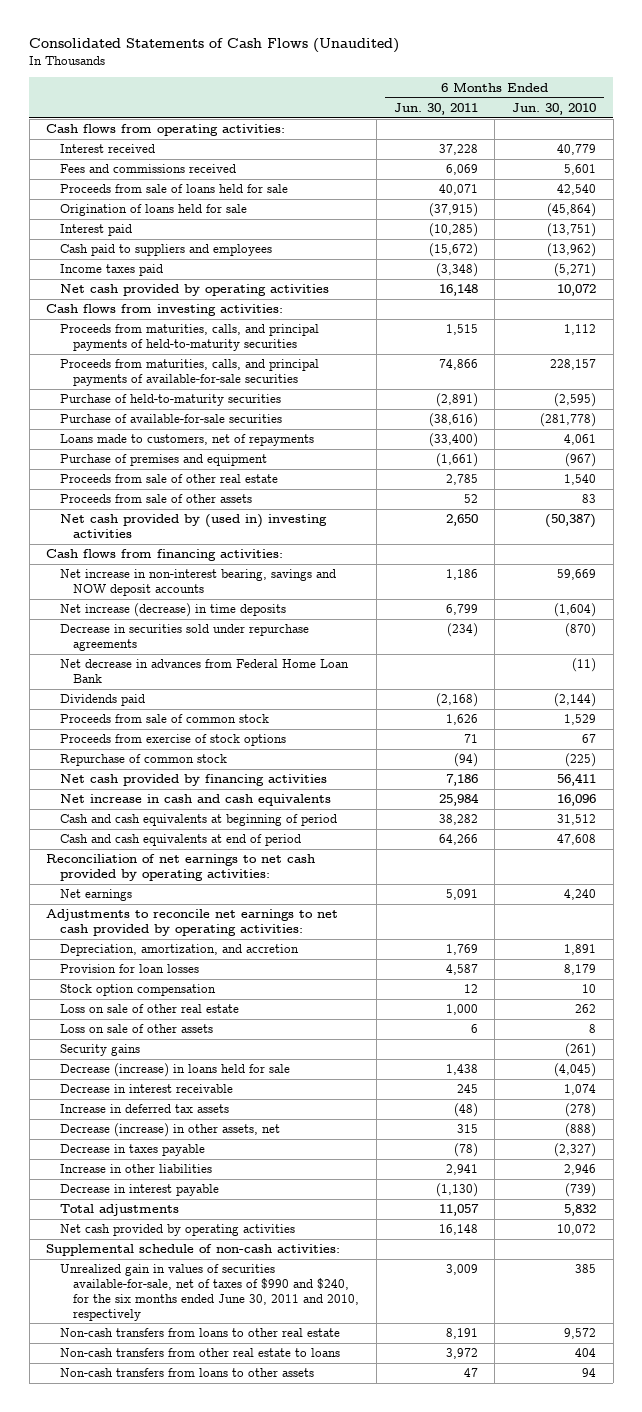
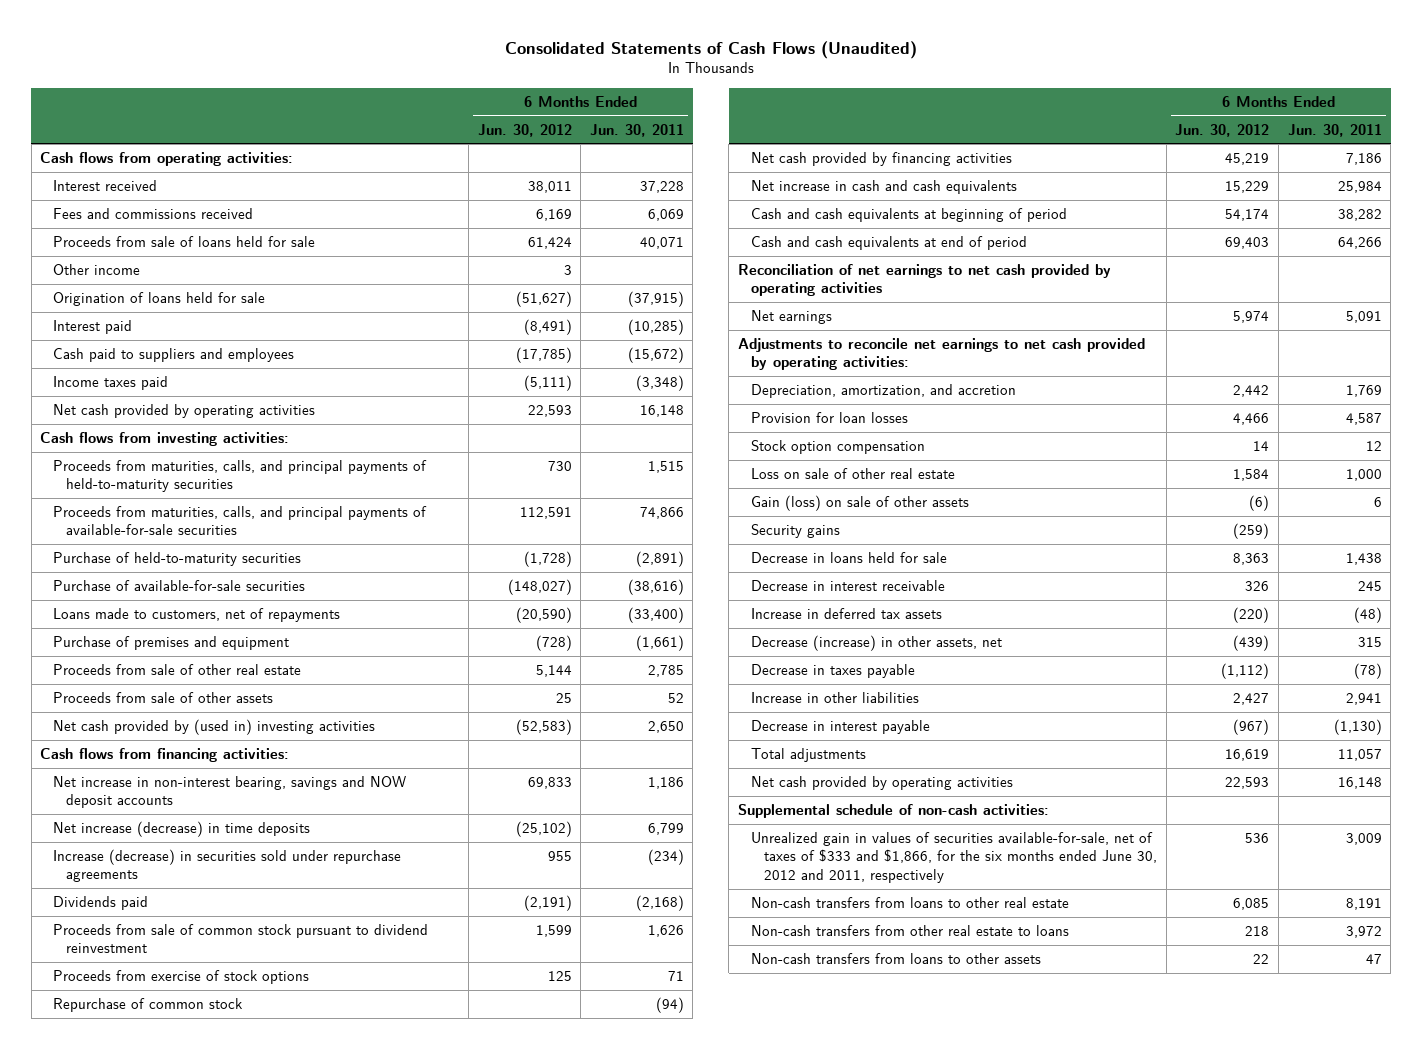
[511,102,596,115] Jun. 30, 2010 -> none
none -> [477,123,572,137] Jun. 30, 2012
none -> [53,264,141,276] Other income
[59,659,349,684] Net decrease in advances from Federal Home Loan Bank -> none
[59,624,309,652] Decrease in securities sold under repurchase agreements -> [53,849,402,883] Increase (decrease) in securities sold under repurchase agreements
[59,714,269,724] Proceeds from sale of common stock -> [53,924,429,954] Proceeds from sale of common stock pursuant to dividend reinvestment
[46,854,316,882] Reconciliation of net earnings to net cash provided by operating activities: -> [738,264,1112,297] Reconciliation of net earnings to net cash provided by operating activities
[59,1024,213,1034] Loss on sale of other assets -> [751,495,970,512] Gain (loss) on sale of other assets
[59,1063,290,1078] Decrease (increase) in loans held for sale -> [751,552,948,564] Decrease in loans held for sale
[59,1264,360,1321] Unrealized gain in values of securities available-for-sale, net of taxes of $990 and $240, for the six months ended June 30, 2011 and 2010, respectively -> [751,832,1158,883] Unrealized gain in values of securities available-for-sale, net of taxes of $333 and $1,866, for the six months ended June 30, 2012 and 2011, respectively

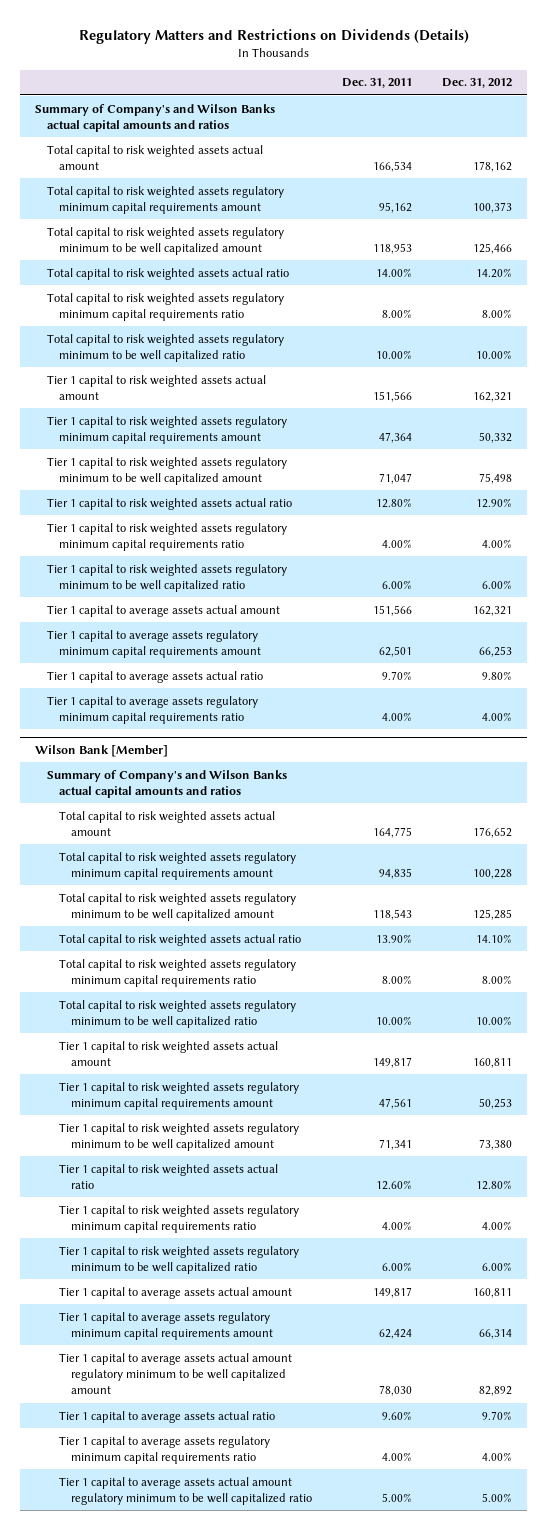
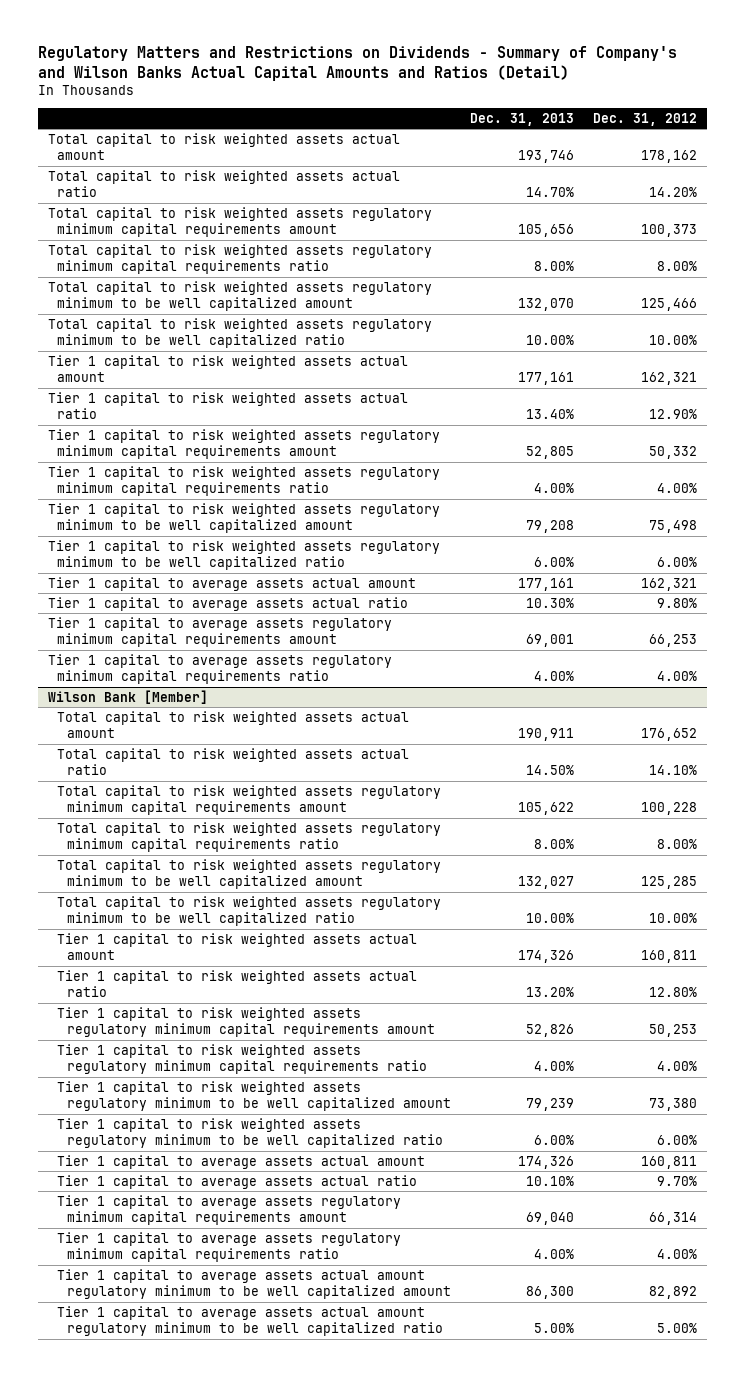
[78,28,469,44] Regulatory Matters and Restrictions on Dividends (Details) -> [38,45,678,81] Regulatory Matters and Restrictions on Dividends - Summary of Company's and Wilson Banks Actual Capital Amounts and Ratios (Detail)
[342,78,413,89] Dec. 31, 2011 -> none
none -> [470,112,575,126] Dec. 31, 2013
[35,103,276,132] Summary of Company's and Wilson Banks actual capital amounts and ratios -> none
[47,185,285,214] Total capital to risk weighted assets regulatory minimum capital requirements amount -> [47,206,432,238] Total capital to risk weighted assets regulatory minimum capital requirements amount
[47,226,285,255] Total capital to risk weighted assets regulatory minimum to be well capitalized amount -> [47,280,432,312] Total capital to risk weighted assets regulatory minimum to be well capitalized amount
[47,415,288,444] Tier 1 capital to risk weighted assets regulatory minimum capital requirements amount -> [47,428,440,460] Tier 1 capital to risk weighted assets regulatory minimum capital requirements amount
[47,456,288,485] Tier 1 capital to risk weighted assets regulatory minimum to be well capitalized amount -> [47,502,440,534] Tier 1 capital to risk weighted assets regulatory minimum to be well capitalized amount
[47,629,262,658] Tier 1 capital to average assets regulatory minimum capital requirements amount -> [47,616,392,648] Tier 1 capital to average assets regulatory minimum capital requirements amount
[47,769,288,798] Summary of Company's and Wilson Banks actual capital amounts and ratios -> none
[59,851,297,880] Total capital to risk weighted assets regulatory minimum capital requirements amount -> [57,784,442,816] Total capital to risk weighted assets regulatory minimum capital requirements amount
[59,892,297,921] Total capital to risk weighted assets regulatory minimum to be well capitalized amount -> [57,858,442,890] Total capital to risk weighted assets regulatory minimum to be well capitalized amount
[59,1081,300,1110] Tier 1 capital to risk weighted assets regulatory minimum capital requirements amount -> [57,1006,436,1038] Tier 1 capital to risk weighted assets regulatory minimum capital requirements amount
[59,1122,300,1151] Tier 1 capital to risk weighted assets regulatory minimum to be well capitalized amount -> [57,1080,452,1112] Tier 1 capital to risk weighted assets regulatory minimum to be well capitalized amount
[59,1311,274,1340] Tier 1 capital to average assets regulatory minimum capital requirements amount -> [57,1194,402,1226] Tier 1 capital to average assets regulatory minimum capital requirements amount
[59,1352,293,1394] Tier 1 capital to average assets actual amount regulatory minimum to be well capitalized amount -> [57,1268,452,1300] Tier 1 capital to average assets actual amount regulatory minimum to be well capitalized amount

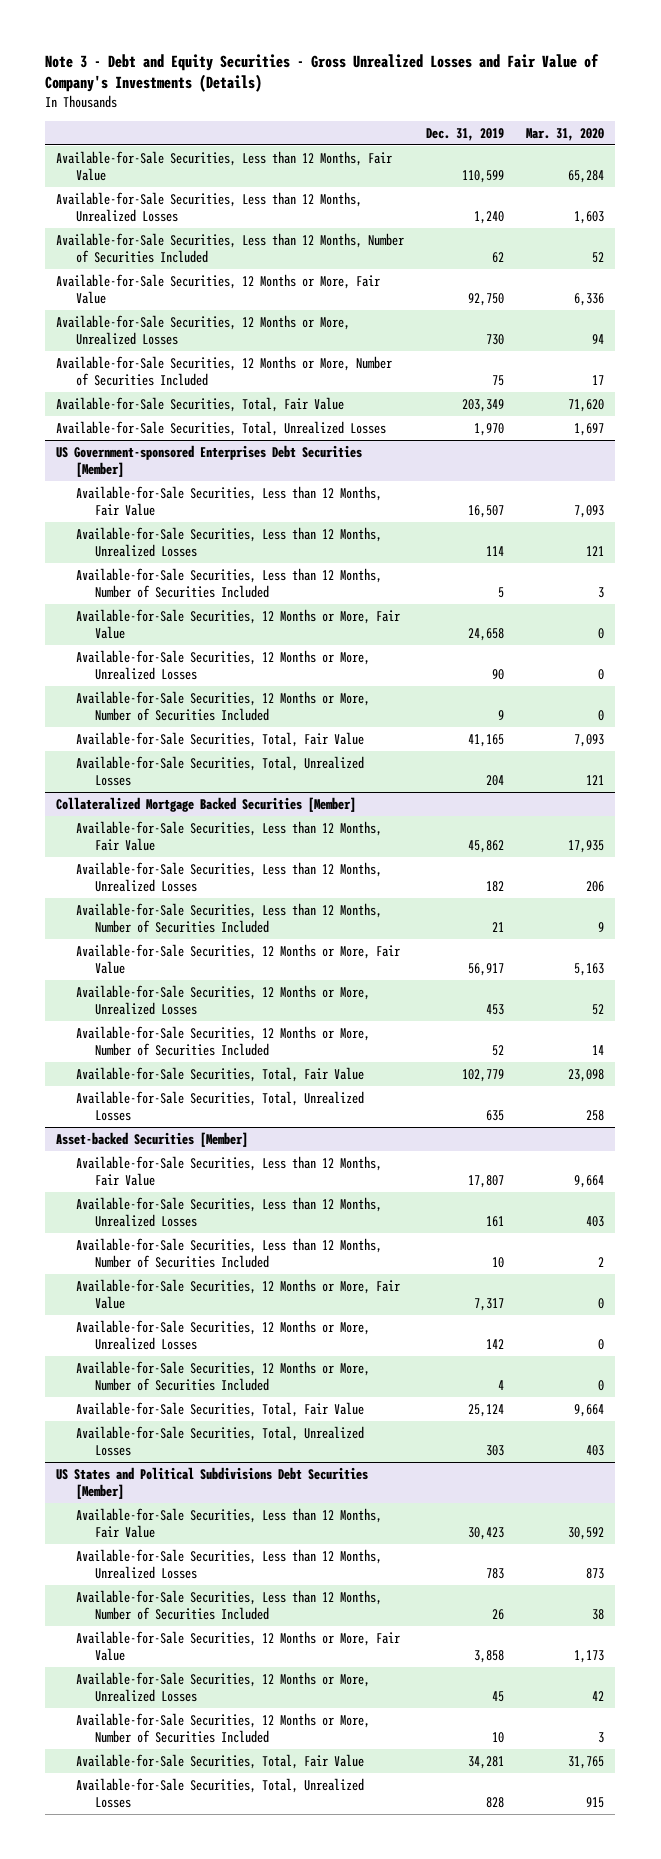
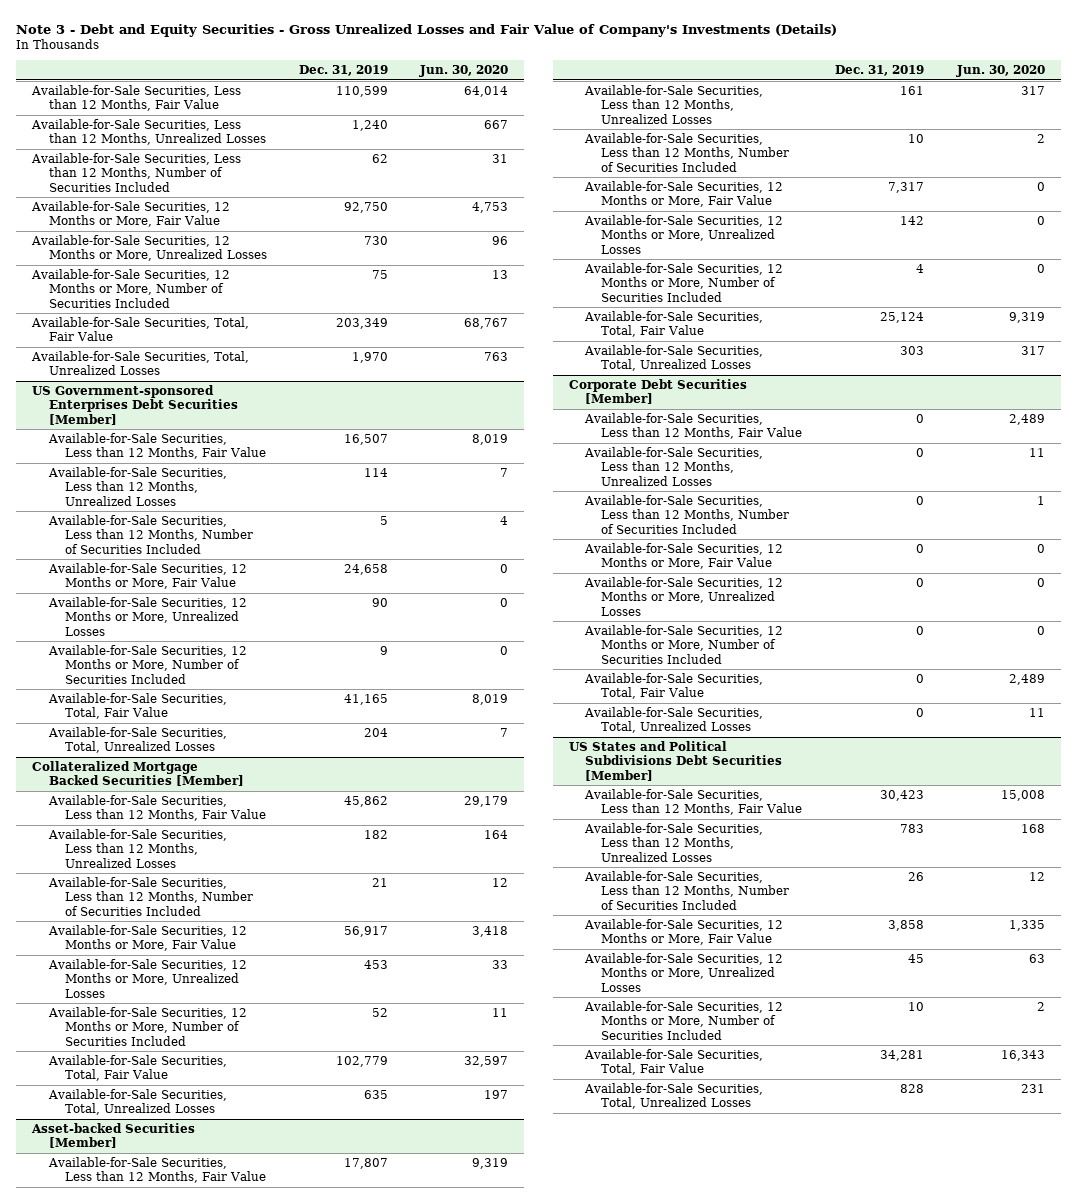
[526,127,605,141] Mar. 31, 2020 -> none
none -> [419,65,509,78] Jun. 30, 2020
none -> [568,378,747,405] Corporate Debt Securities [Member]
none -> [584,412,803,440] Available-for-Sale Securities, Less than 12 Months, Fair Value
none -> [584,446,764,486] Available-for-Sale Securities, Less than 12 Months, Unrealized Losses
none -> [584,494,790,534] Available-for-Sale Securities, Less than 12 Months, Number of Securities Included
none -> [584,542,784,570] Available-for-Sale Securities, 12 Months or More, Fair Value
none -> [584,576,784,616] Available-for-Sale Securities, 12 Months or More, Unrealized Losses
none -> [584,624,784,664] Available-for-Sale Securities, 12 Months or More, Number of Securities Included
none -> [584,672,764,700] Available-for-Sale Securities, Total, Fair Value
none -> [584,706,764,734] Available-for-Sale Securities, Total, Unrealized Losses

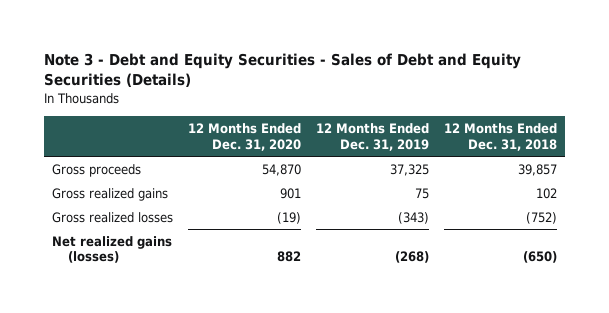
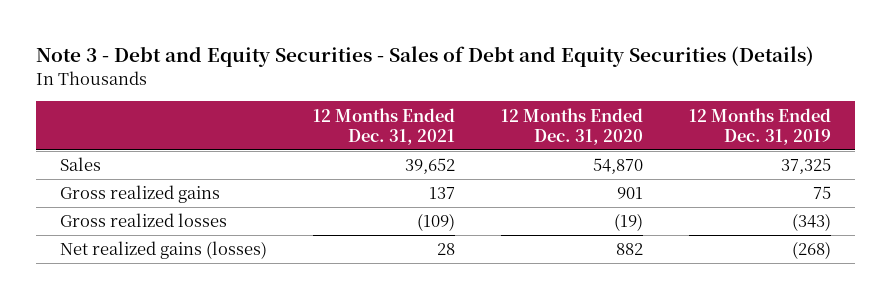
[444,123,558,151] 12 Months Ended Dec. 31, 2018 -> none
none -> [312,107,455,145] 12 Months Ended Dec. 31, 2021
[51,164,141,178] Gross proceeds -> [59,157,101,172] Sales

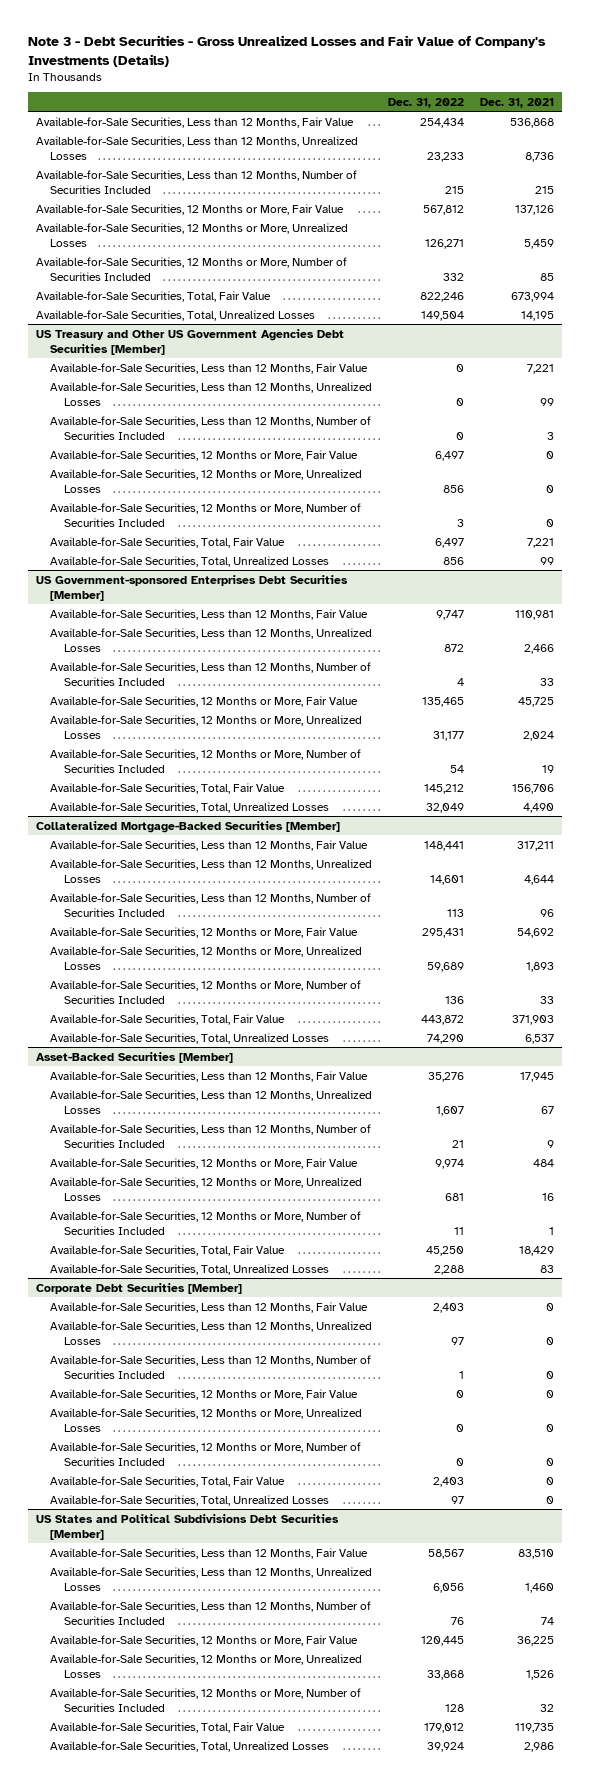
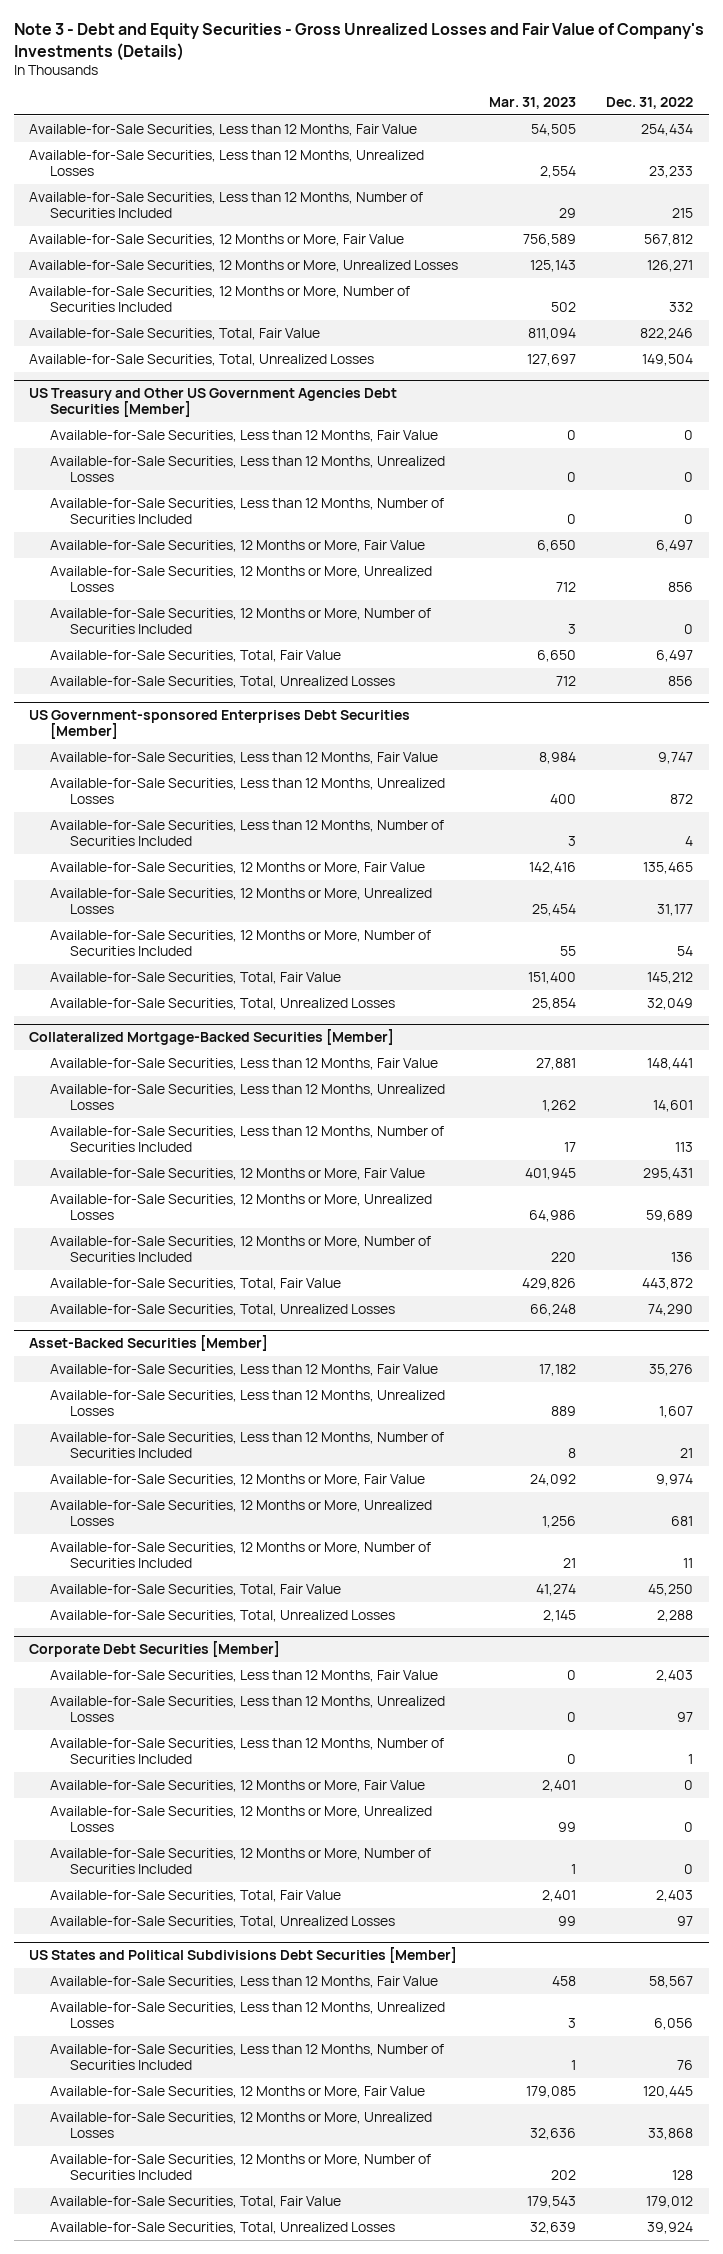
[27,35,546,67] Note 3 - Debt Securities - Gross Unrealized Losses and Fair Value of Company's Investments (Details) -> [14,23,705,61] Note 3 - Debt and Equity Securities - Gross Unrealized Losses and Fair Value of Company's Investments (Details)
[479,98,554,109] Dec. 31, 2021 -> none
none -> [488,97,576,110] Mar. 31, 2023
[456,519,464,528] 3 -> [684,624,694,635] 0

